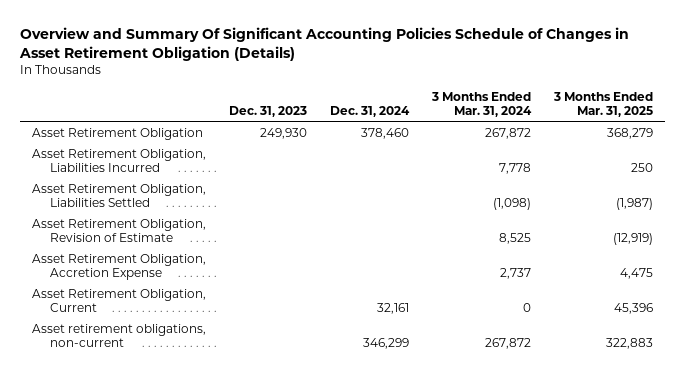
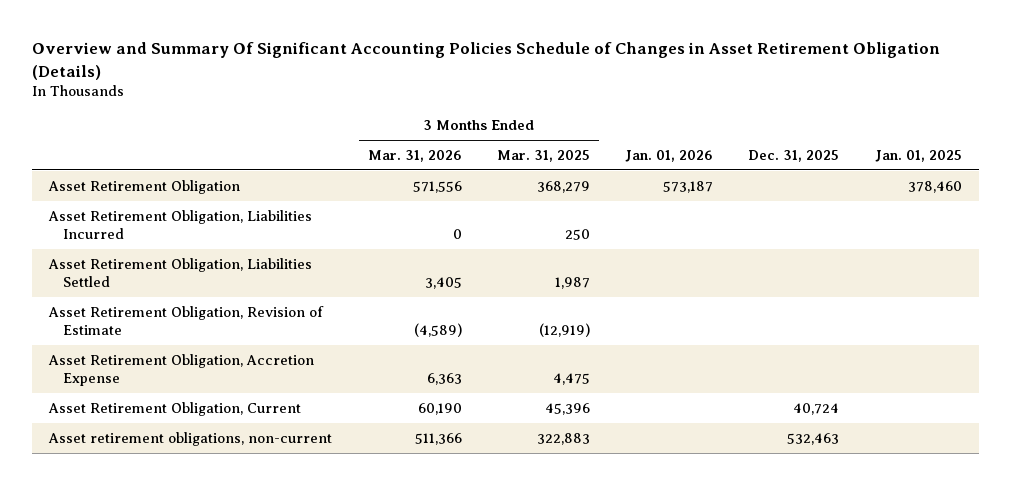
[228,105,307,117] Dec. 31, 2023 -> none
[329,105,410,117] Dec. 31, 2024 -> none
[430,91,532,117] 3 Months Ended Mar. 31, 2024 -> none
none -> [367,149,462,162] Mar. 31, 2026
none -> [625,149,714,162] Jan. 01, 2026
none -> [748,149,840,162] Dec. 31, 2025
none -> [874,149,962,162] Jan. 01, 2025
[616,197,654,210] (1,987) -> [554,277,590,290] 1,987

